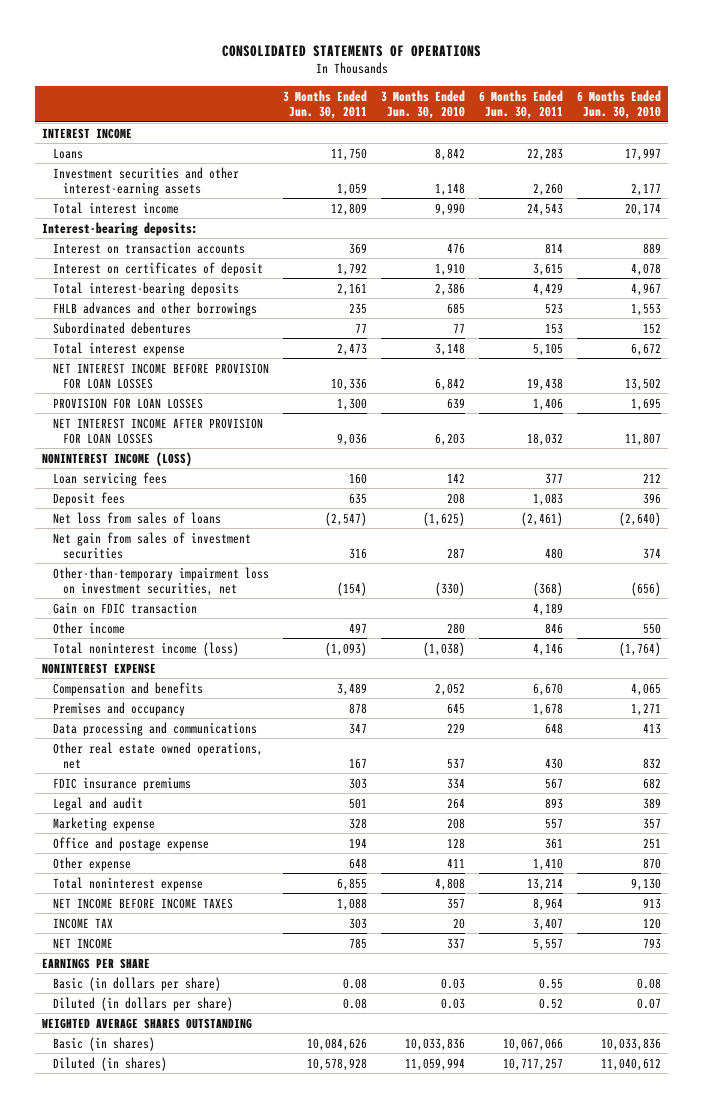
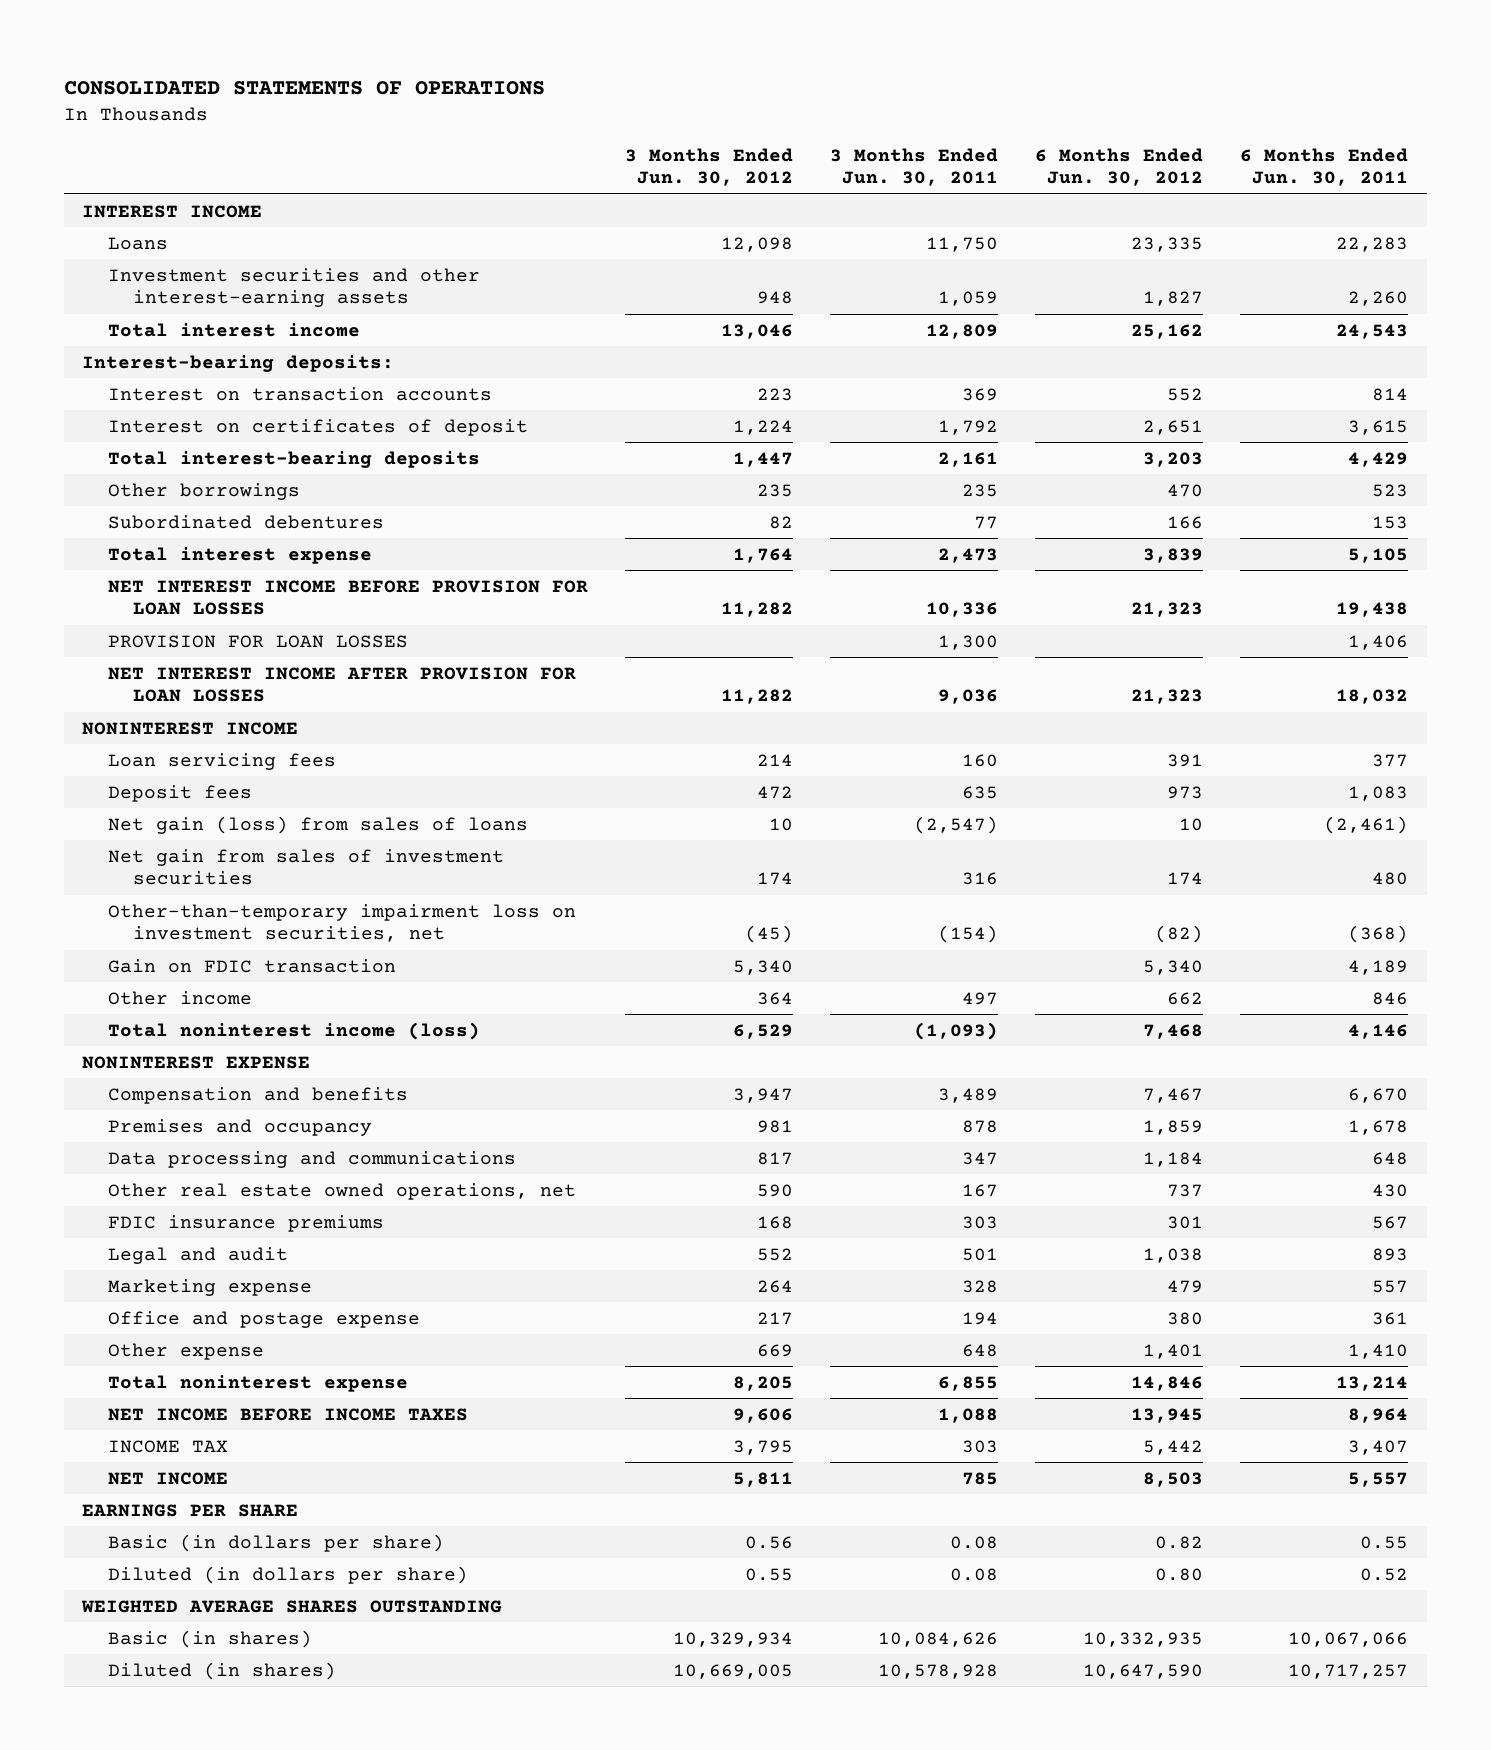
[380,90,465,120] 3 Months Ended Jun. 30, 2010 -> none
[576,90,661,120] 6 Months Ended Jun. 30, 2010 -> none
none -> [624,148,793,187] 3 Months Ended Jun. 30, 2012
none -> [1035,148,1204,187] 6 Months Ended Jun. 30, 2012
[52,301,257,316] FHLB advances and other borrowings -> [107,482,300,500] Other borrowings
[42,451,193,466] NONINTEREST INCOME (LOSS) -> [82,721,299,735] NONINTEREST INCOME
[52,511,221,524] Net loss from sales of loans -> [107,815,528,834] Net gain (loss) from sales of loans

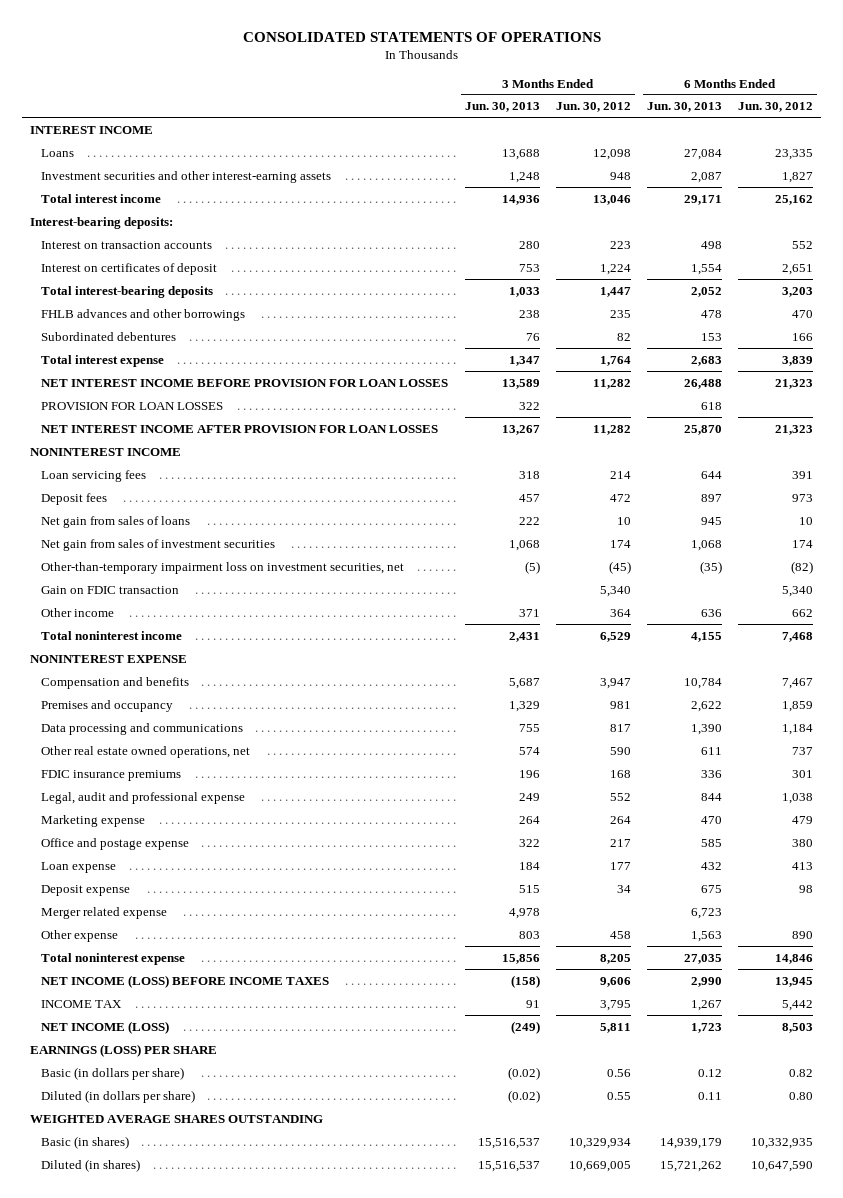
[829,148,998,187] 3 Months Ended Jun. 30, 2011 -> none
[1240,148,1409,187] 6 Months Ended Jun. 30, 2011 -> none
none -> [464,102,540,113] Jun. 30, 2013
none -> [647,102,723,113] Jun. 30, 2013
[107,482,300,500] Other borrowings -> [41,308,246,321] FHLB advances and other borrowings
[107,815,528,834] Net gain (loss) from sales of loans -> [41,515,191,528] Net gain from sales of loans
[107,1021,480,1040] Total noninterest income (loss) -> [41,630,183,640] Total noninterest income
[107,1246,288,1264] Legal and audit -> [41,791,246,804] Legal, audit and professional expense
none -> [41,861,117,873] Loan expense
none -> [41,884,131,896] Deposit expense
none -> [41,906,168,919] Merger related expense
[756,1343,793,1357] 669 -> [609,930,631,939] 458
[1143,1343,1204,1359] 1,401 -> [792,930,814,939] 890
[107,1407,468,1421] NET INCOME BEFORE INCOME TAXES -> [41,974,330,988] NET INCOME (LOSS) BEFORE INCOME TAXES
[107,1471,228,1485] NET INCOME -> [41,1020,170,1034] NET INCOME (LOSS)
[82,1503,299,1517] EARNINGS PER SHARE -> [29,1043,217,1057] EARNINGS (LOSS) PER SHARE

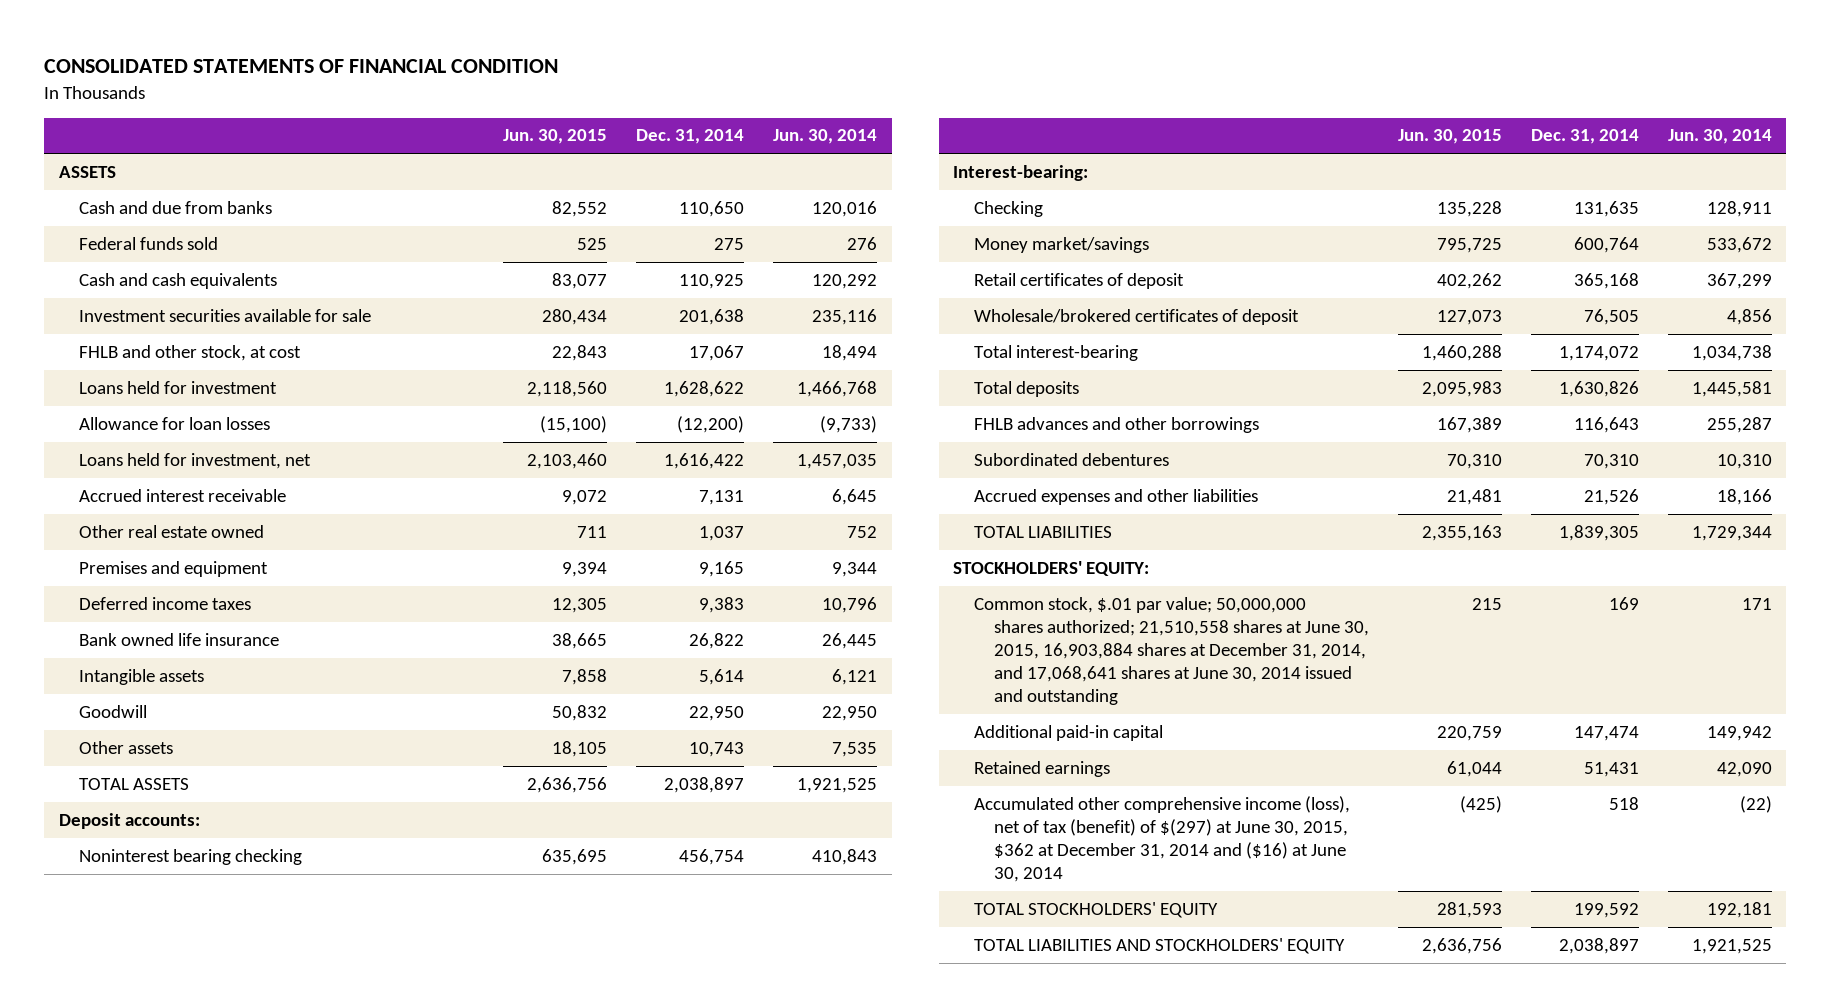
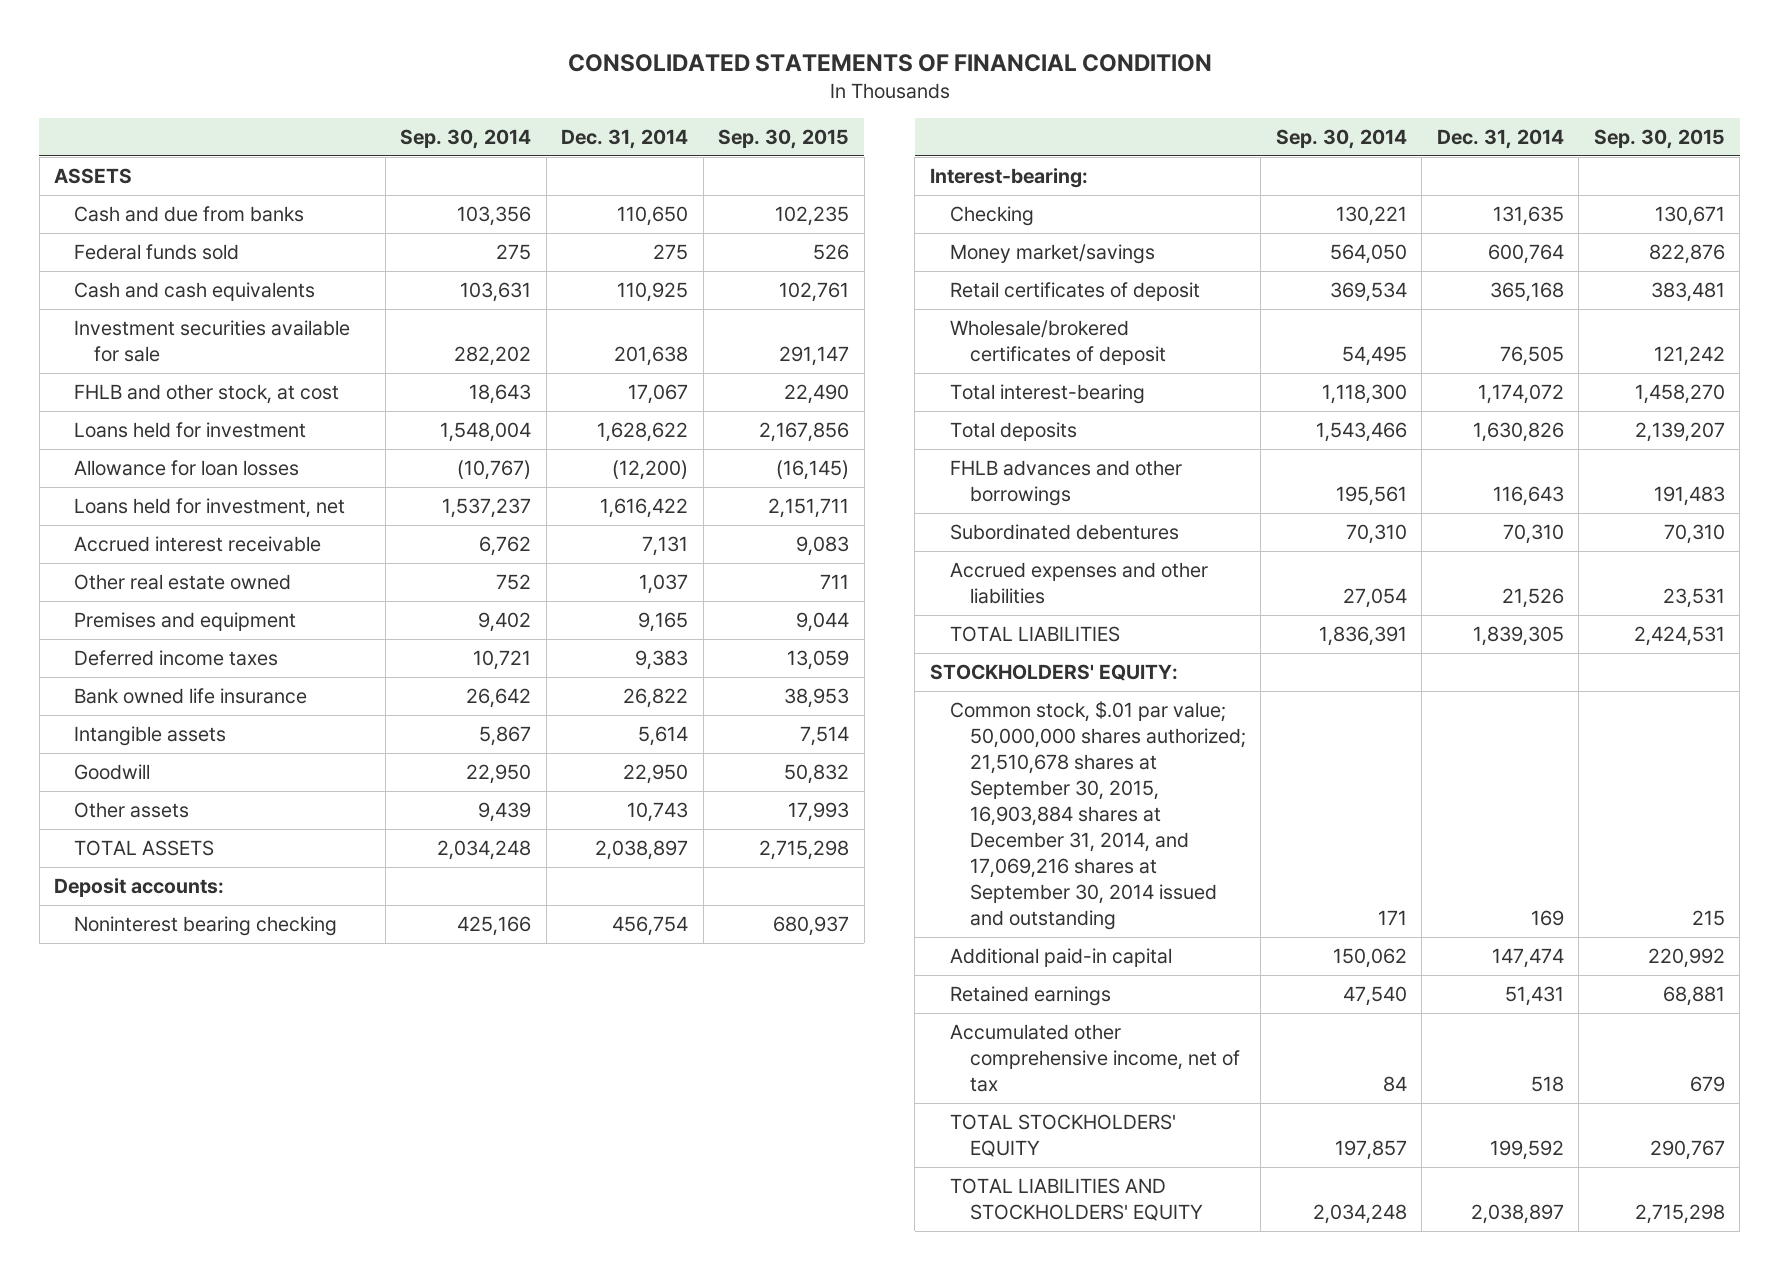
[503,129,608,145] Jun. 30, 2015 -> none
[773,129,878,145] Jun. 30, 2014 -> none
none -> [400,129,532,150] Sep. 30, 2014
none -> [718,129,850,150] Sep. 30, 2015
[973,596,1370,706] Common stock, $.01 par value; 50,000,000 shares authorized; 21,510,558 shares at June 30, 2015, 16,903,884 shares at December 31, 2014, and 17,068,641 shares at June 30, 2014 issued and outstanding -> [949,700,1246,931] Common stock, $.01 par value; 50,000,000 shares authorized; 21,510,678 shares at September 30, 2015, 16,903,884 shares at December 31, 2014, and 17,069,216 shares at September 30, 2014 issued and outstanding
[973,795,1350,883] Accumulated other comprehensive income (loss), net of tax (benefit) of $(297) at June 30, 2015, $362 at December 31, 2014 and ($16) at June 30, 2014 -> [949,1023,1240,1092] Accumulated other comprehensive income, net of tax

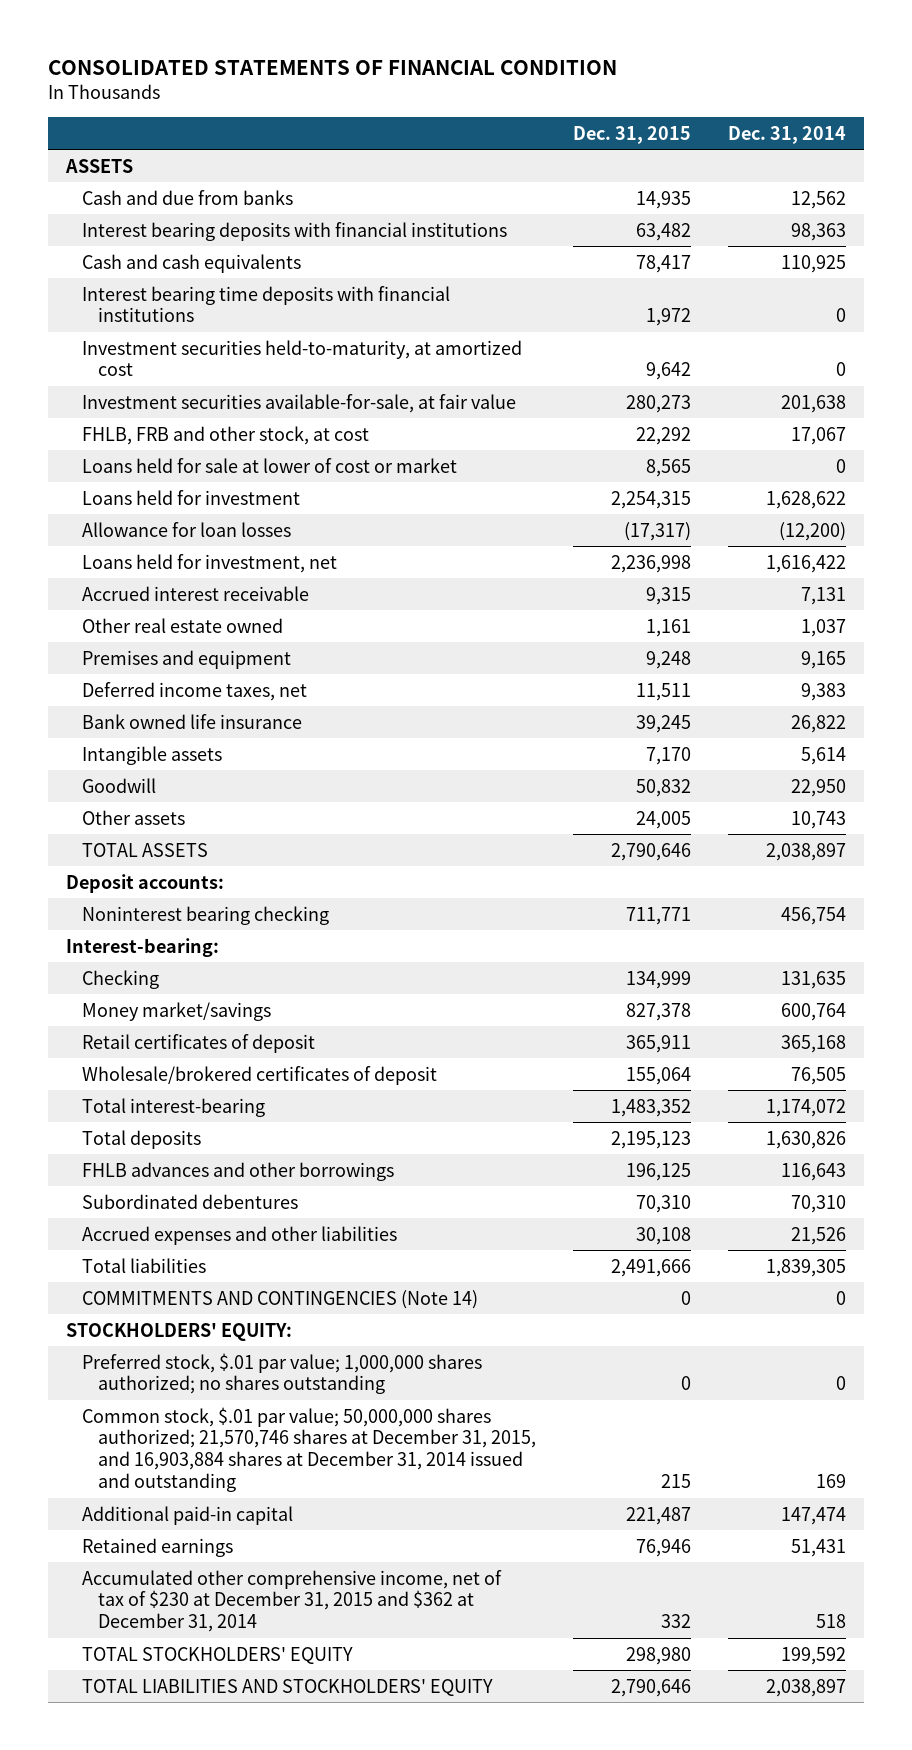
[400,129,532,150] Sep. 30, 2014 -> none
[718,129,850,150] Sep. 30, 2015 -> none
none -> [572,125,691,144] Dec. 31, 2015
[74,243,240,260] Federal funds sold -> none
[617,205,689,226] 110,650 -> [790,190,846,209] 12,562
none -> [82,221,508,241] Interest bearing deposits with financial institutions
none -> [82,285,451,323] Interest bearing time deposits with financial institutions
none -> [82,339,523,377] Investment securities held-to-maturity, at amortized cost
[74,319,351,362] Investment securities available for sale -> [82,393,517,413] Investment securities available-for-sale, at fair value
[74,383,340,404] FHLB and other stock, at cost -> [82,425,370,445] FHLB, FRB and other stock, at cost
none -> [82,457,458,473] Loans held for sale at lower of cost or market
[74,649,279,666] Deferred income taxes -> [82,681,308,701] Deferred income taxes, net
[949,625,1120,642] TOTAL LIABILITIES -> [82,1257,207,1273] Total liabilities
none -> [82,1289,479,1309] COMMITMENTS AND CONTINGENCIES (Note 14)
none -> [82,1352,483,1395] Preferred stock, $.01 par value; 1,000,000 shares authorized; no shares outstanding
[949,700,1246,931] Common stock, $.01 par value; 50,000,000 shares authorized; 21,510,678 shares at September 30, 2015, 16,903,884 shares at December 31, 2014, and 17,069,216 shares at September 30, 2014 issued and outstanding -> [82,1406,537,1493] Common stock, $.01 par value; 50,000,000 shares authorized; 21,570,746 shares at December 31, 2015, and 16,903,884 shares at December 31, 2014 issued and outstanding
[949,1023,1240,1092] Accumulated other comprehensive income, net of tax -> [82,1569,503,1633] Accumulated other comprehensive income, net of tax of $230 at December 31, 2015 and $362 at December 31, 2014

